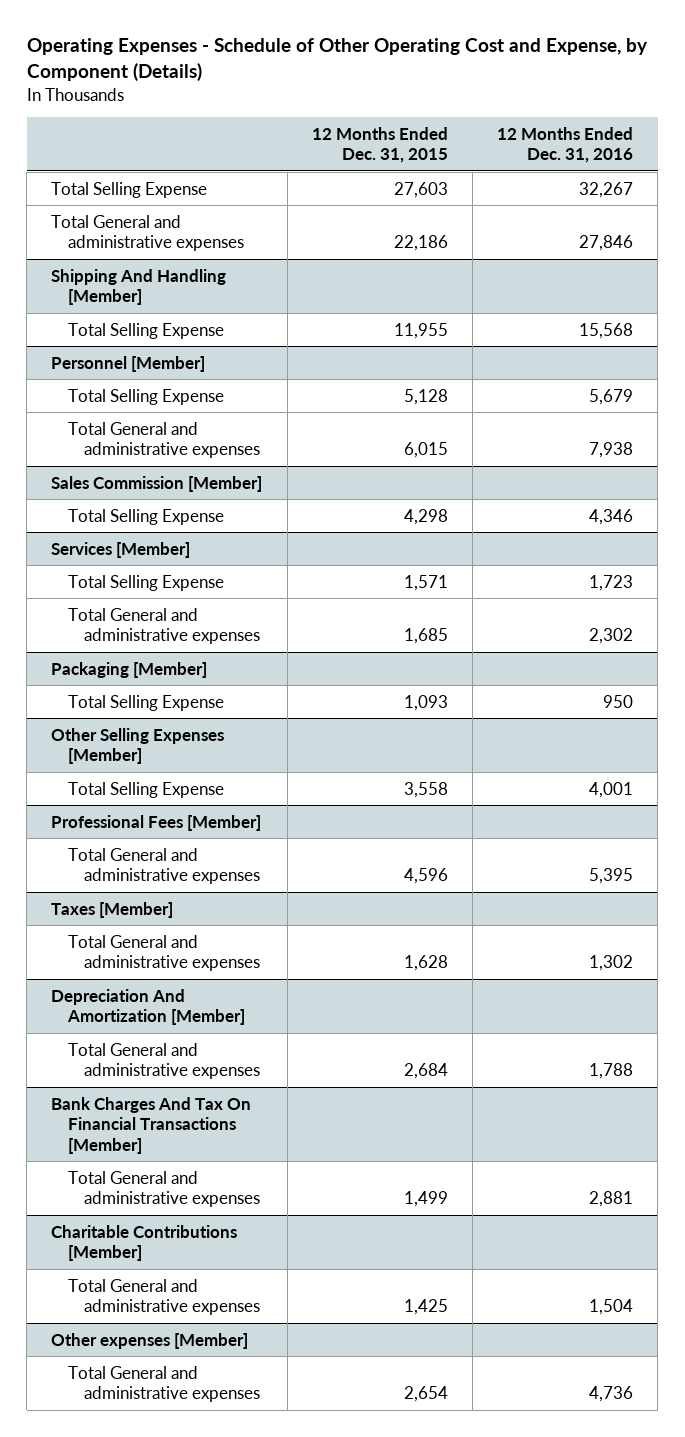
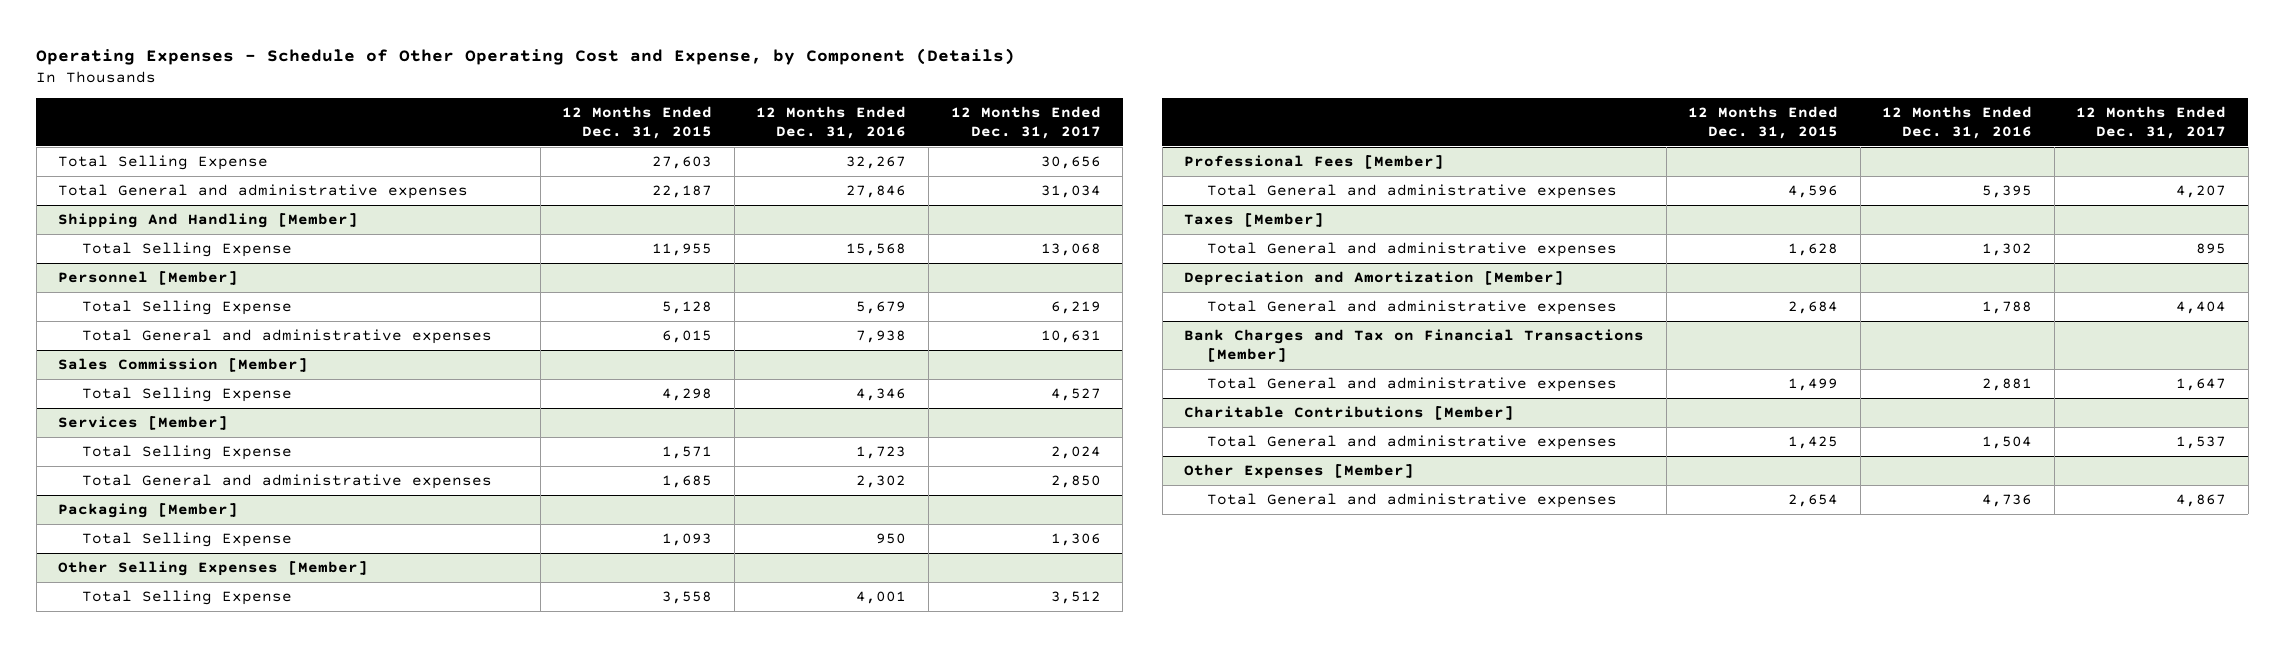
none -> [950,105,1101,139] 12 Months Ended Dec. 31, 2017
[393,235,448,252] 22,186 -> [652,185,713,199] 22,187
[51,988,245,1026] Depreciation And Amortization [Member] -> [1184,271,1565,287] Depreciation and Amortization [Member]
[51,1096,252,1154] Bank Charges And Tax On Financial Transactions [Member] -> [1184,329,1645,363] Bank Charges and Tax on Financial Transactions [Member]
[51,1332,249,1349] Other expenses [Member] -> [1184,464,1415,480] Other Expenses [Member]

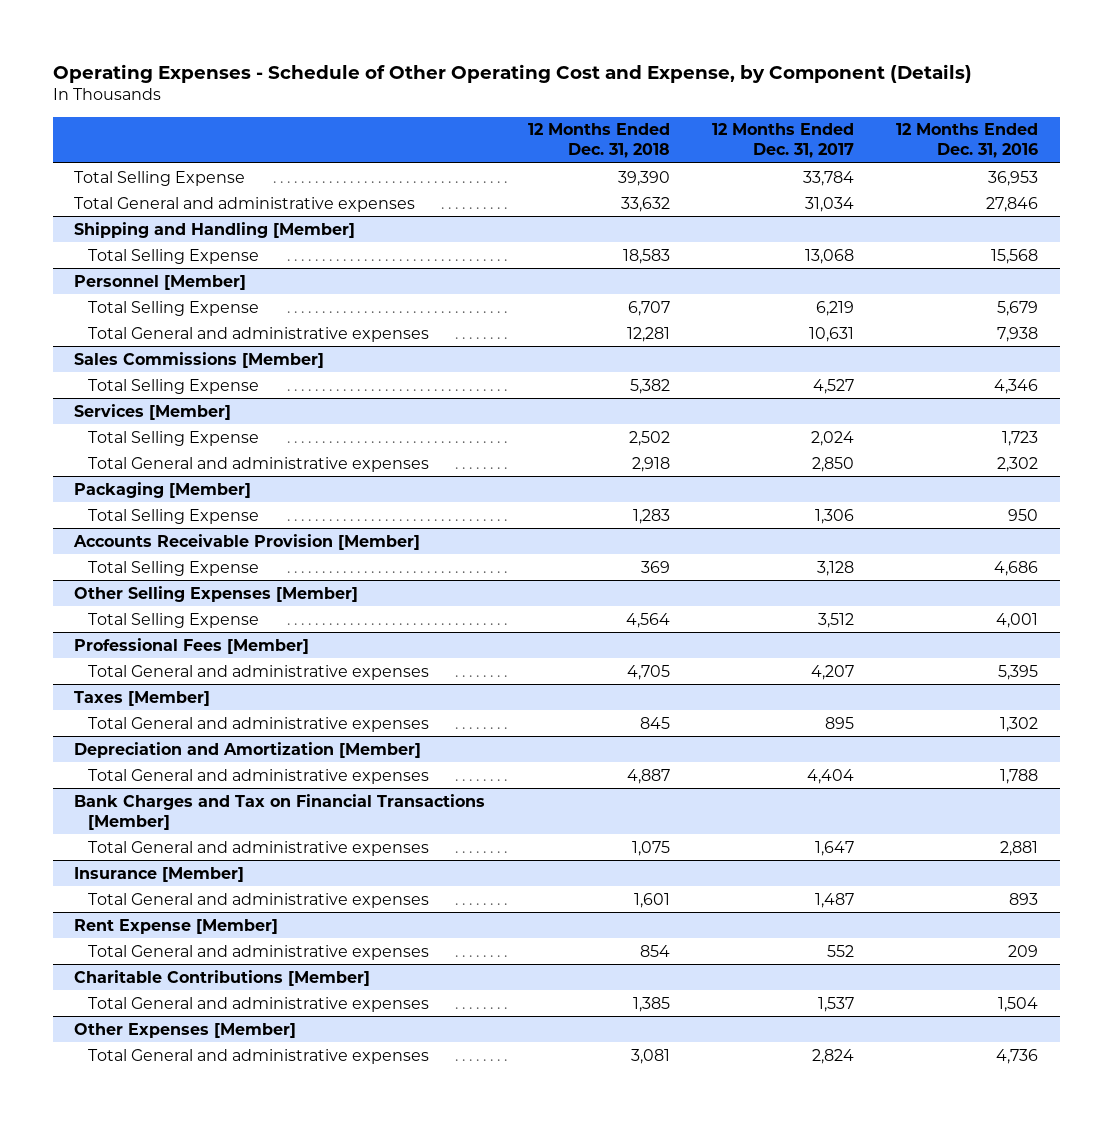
[562,105,713,139] 12 Months Ended Dec. 31, 2015 -> none
none -> [527,123,670,159] 12 Months Ended Dec. 31, 2018
[846,156,907,170] 32,267 -> [988,170,1039,186] 36,953
[1040,156,1101,170] 30,656 -> [803,170,855,186] 33,784
[58,213,359,229] Shipping And Handling [Member] -> [74,221,356,238] Shipping and Handling [Member]
[58,358,309,373] Sales Commission [Member] -> [74,351,325,368] Sales Commissions [Member]
none -> [73,533,421,550] Accounts Receivable Provision [Member]
none -> [88,560,260,576] Total Selling Expense
none -> [74,866,245,882] Insurance [Member]
none -> [88,892,430,908] Total General and administrative expenses
none -> [74,918,279,934] Rent Expense [Member]
none -> [88,944,430,960] Total General and administrative expenses
[2176,494,2227,508] 4,867 -> [812,1048,855,1064] 2,824

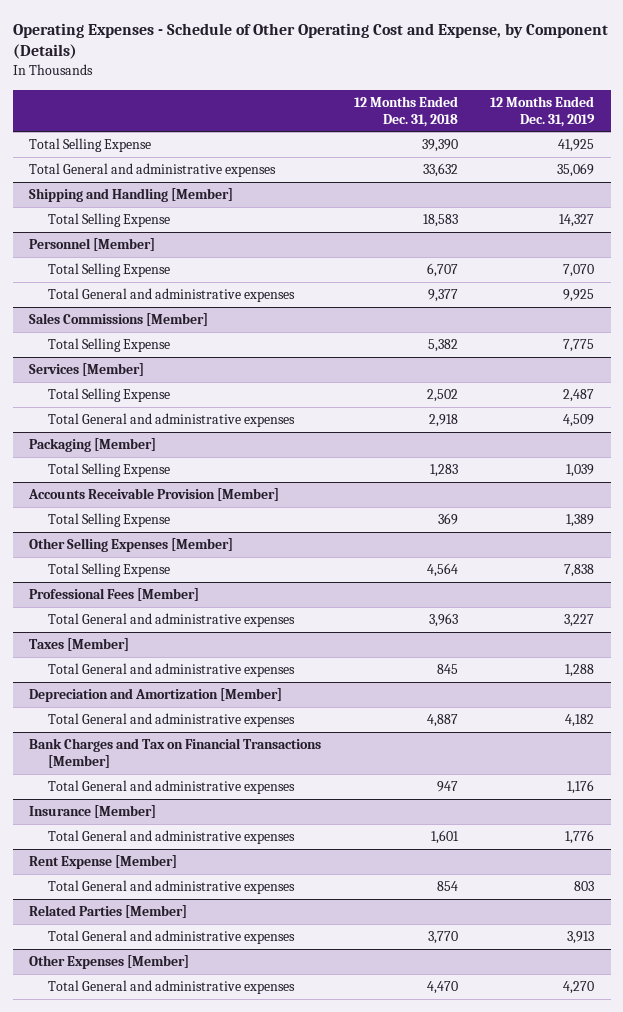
[712,123,855,159] 12 Months Ended Dec. 31, 2017 -> none
[896,123,1039,159] 12 Months Ended Dec. 31, 2016 -> none
none -> [490,95,596,127] 12 Months Ended Dec. 31, 2019
[626,326,670,342] 12,281 -> [427,289,458,303] 9,377
[626,664,670,680] 4,705 -> [428,613,458,628] 3,963
[631,840,670,856] 1,075 -> [436,781,458,793] 947
[74,969,371,986] Charitable Contributions [Member] -> none
none -> [29,905,188,919] Related Parties [Member]
[632,996,670,1012] 1,385 -> [427,931,458,945] 3,770
[630,1048,670,1064] 3,081 -> [426,981,458,995] 4,470

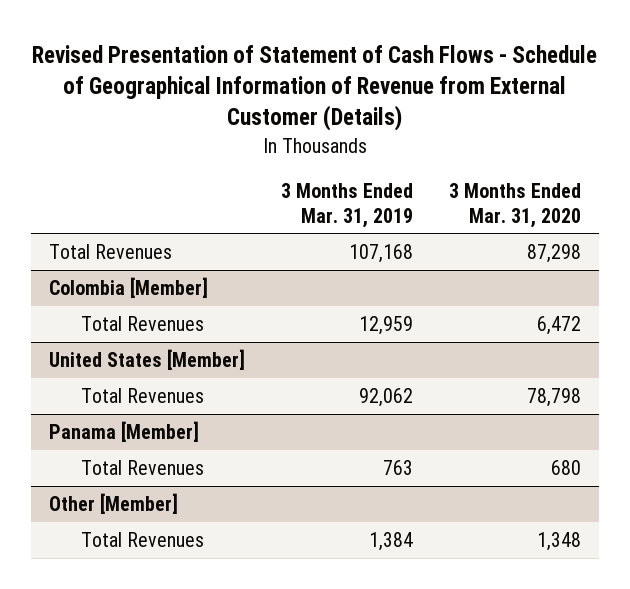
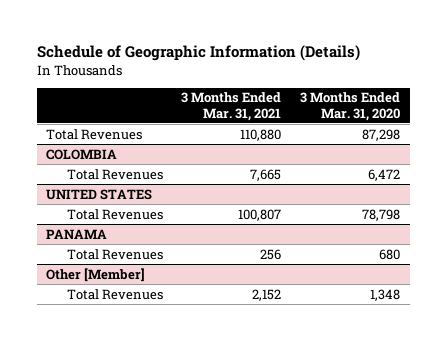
[32,44,598,132] Revised Presentation of Statement of Cash Flows - Schedule of Geographical Information of Revenue from External Customer (Details) -> [36,44,360,61] Schedule of Geographic Information (Details)
[281,182,414,228] 3 Months Ended Mar. 31, 2019 -> none
none -> [181,92,282,121] 3 Months Ended Mar. 31, 2021
[49,277,209,299] Colombia [Member] -> [46,148,118,160] COLOMBIA
[49,349,246,371] United States [Member] -> [46,188,153,200] UNITED STATES
[49,421,200,443] Panama [Member] -> [46,228,108,239] PANAMA

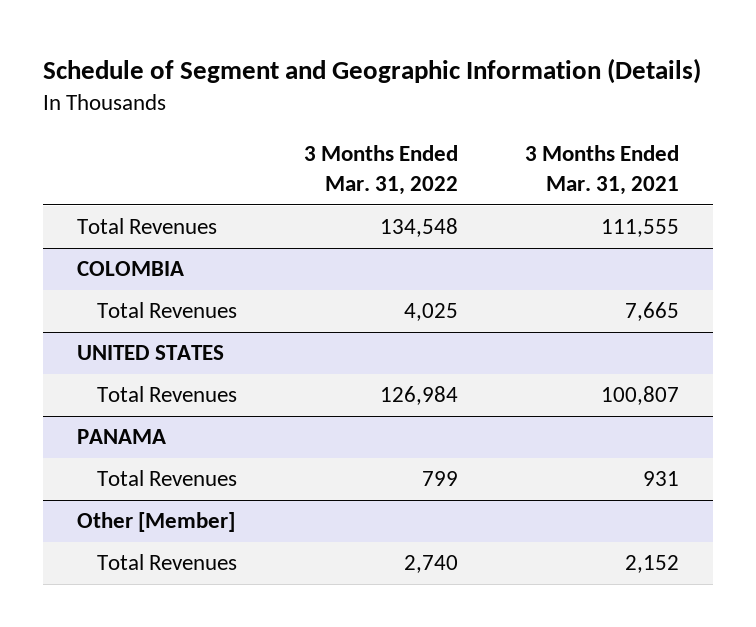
[36,44,360,61] Schedule of Geographic Information (Details) -> [43,57,702,84] Schedule of Segment and Geographic Information (Details)
[300,92,401,121] 3 Months Ended Mar. 31, 2020 -> none
none -> [304,145,459,196] 3 Months Ended Mar. 31, 2022
[240,128,282,141] 110,880 -> [601,219,680,238] 111,555
[260,248,282,260] 256 -> [643,471,680,487] 931

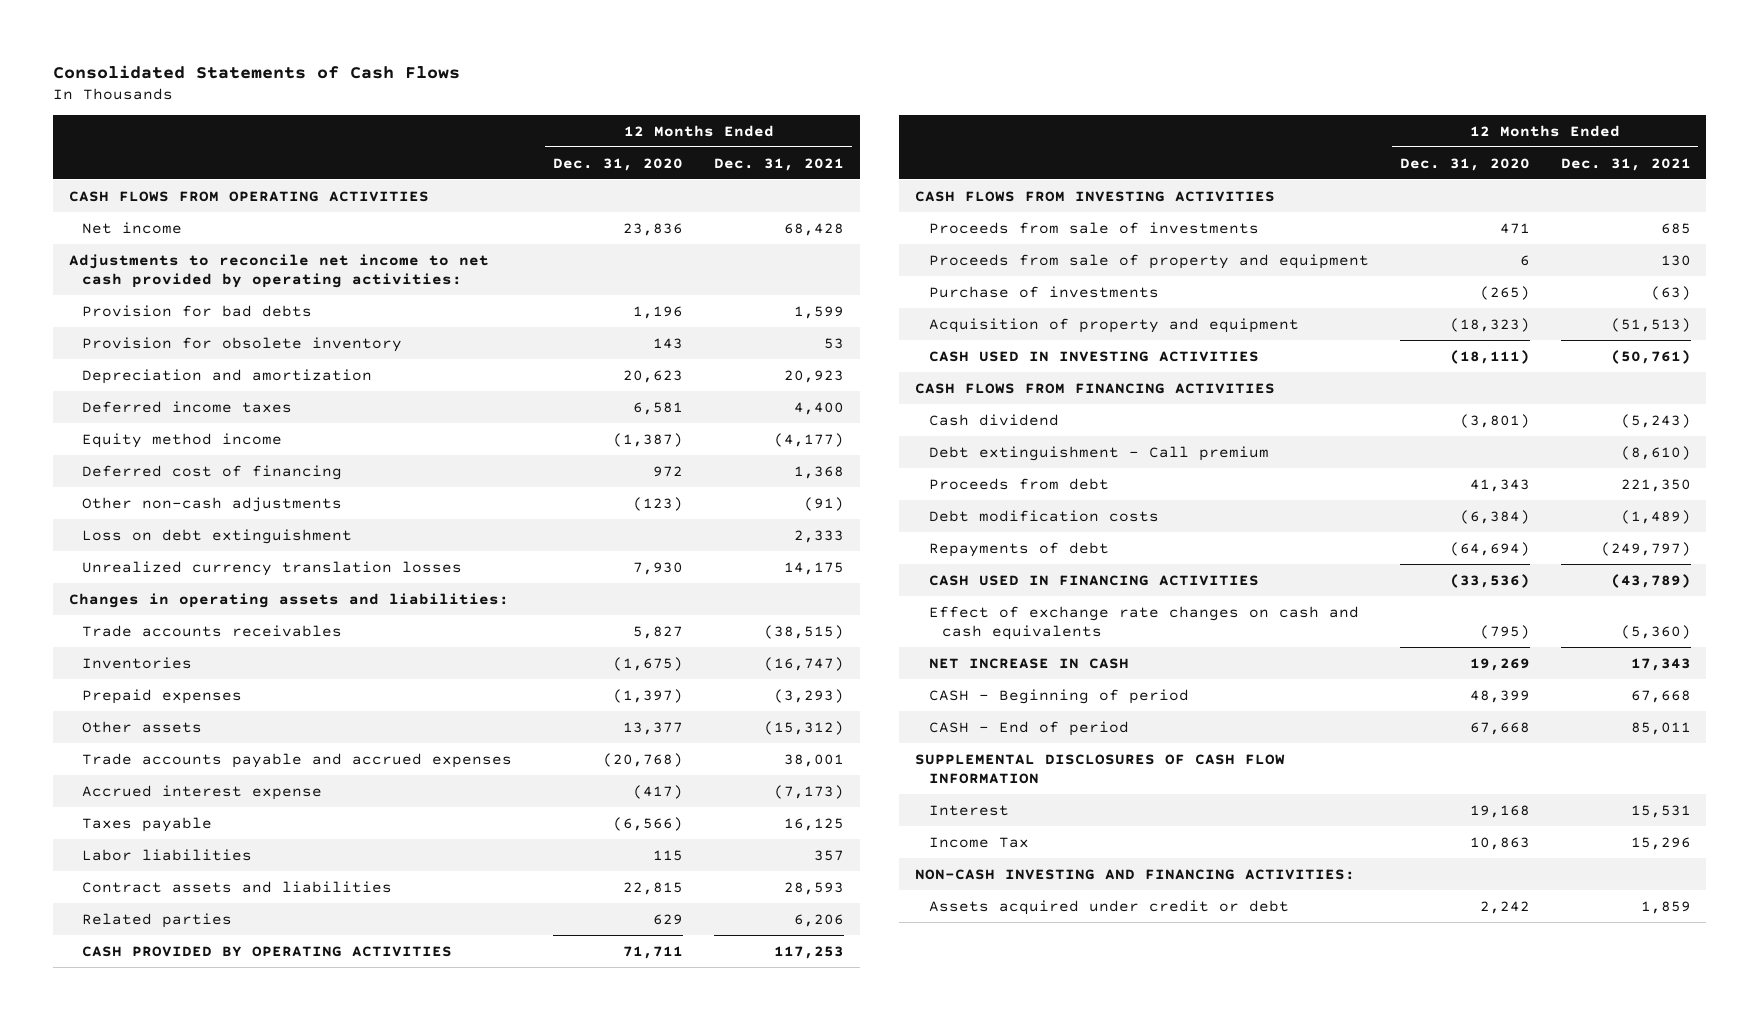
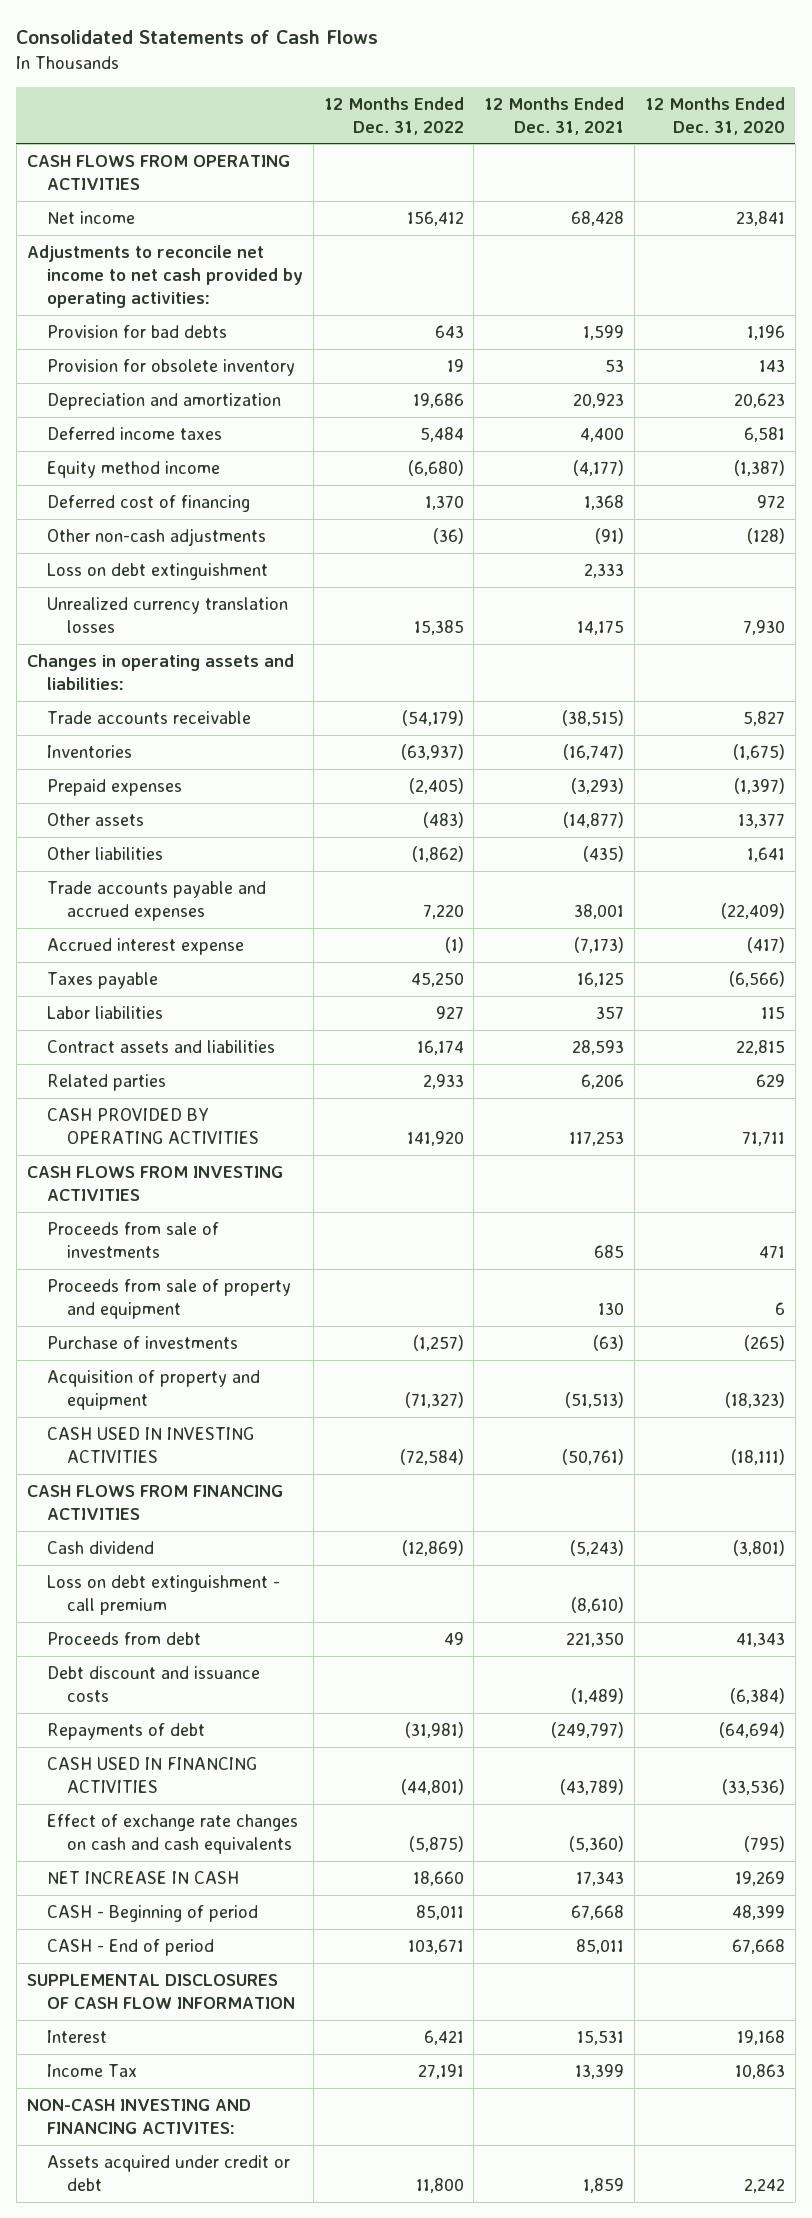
none -> [323,96,464,135] 12 Months Ended Dec. 31, 2022
[623,222,684,236] 23,836 -> [735,211,785,227] 23,841
[633,496,684,511] (123) -> [746,528,785,545] (128)
[82,624,343,637] Trade accounts receivables -> [46,711,251,725] Trade accounts receivable
[764,720,845,735] (15,312) -> [563,812,625,829] (14,877)
none -> [46,847,163,861] Other liabilities
[603,752,684,767] (20,768) -> [720,902,785,919] (22,409)
[928,445,1269,461] Debt extinguishment - Call premium -> [46,1575,280,1615] Loss on debt extinguishment - call premium
[928,509,1159,522] Debt modification costs -> [46,1666,260,1702] Debt discount and issuance costs
[1630,836,1691,850] 15,296 -> [575,2064,625,2080] 13,399
[914,868,1355,880] NON-CASH INVESTING AND FINANCING ACTIVITIES: -> [26,2099,251,2134] NON-CASH INVESTING AND FINANCING ACTIVITES:

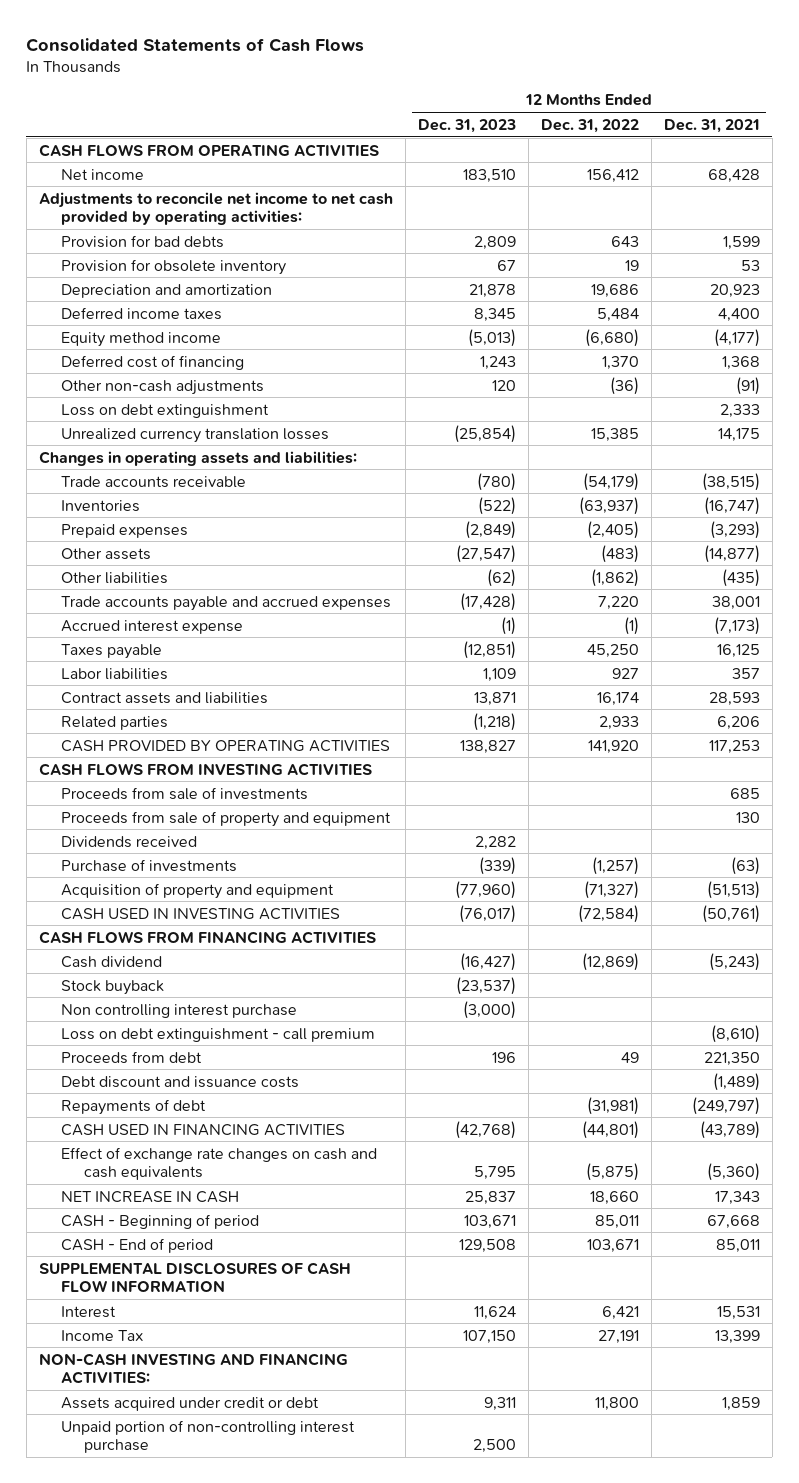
[644,96,785,135] 12 Months Ended Dec. 31, 2020 -> none
none -> [417,118,516,133] Dec. 31, 2023
none -> [61,835,198,848] Dividends received
none -> [61,979,165,995] Stock buyback
none -> [61,1003,298,1018] Non controlling interest purchase
[26,2099,251,2134] NON-CASH INVESTING AND FINANCING ACTIVITES: -> [38,1352,348,1384] NON-CASH INVESTING AND FINANCING ACTIVITIES:
none -> [61,1419,356,1453] Unpaid portion of non-controlling interest purchase

